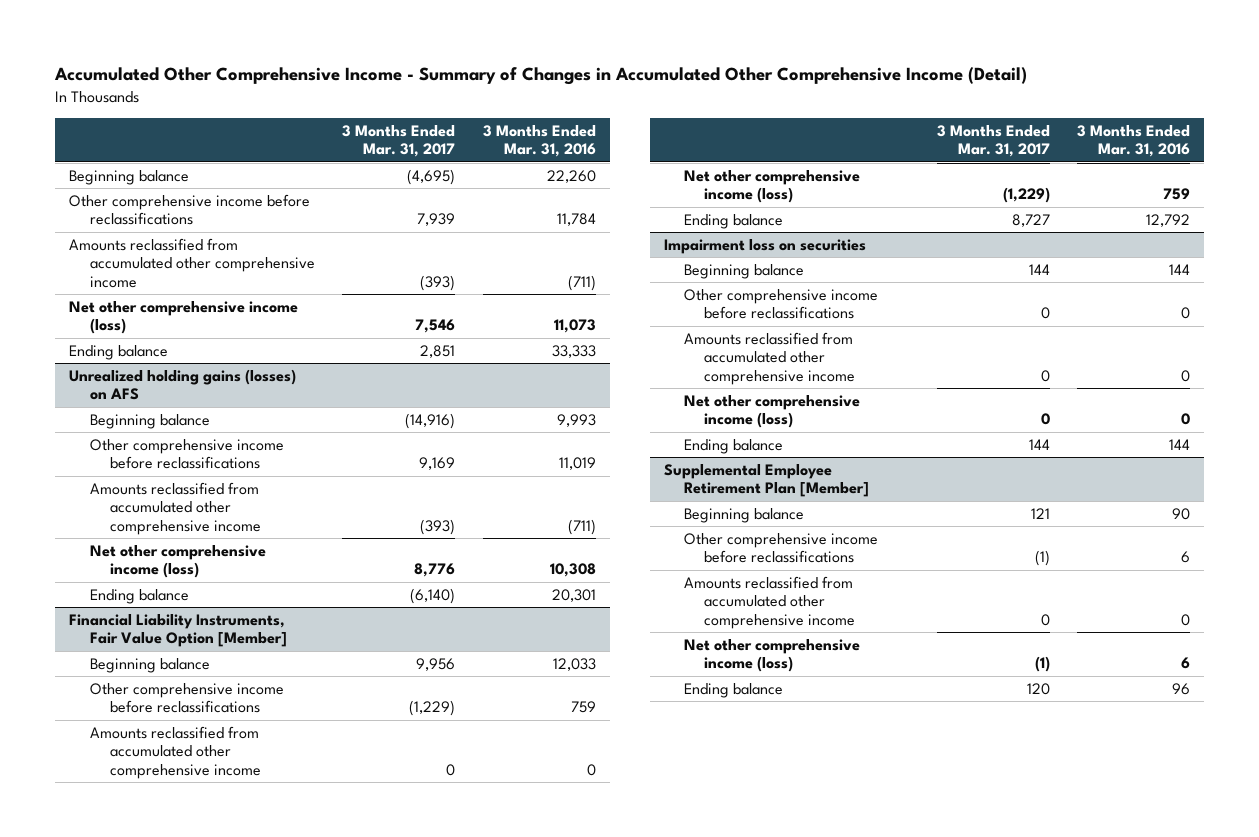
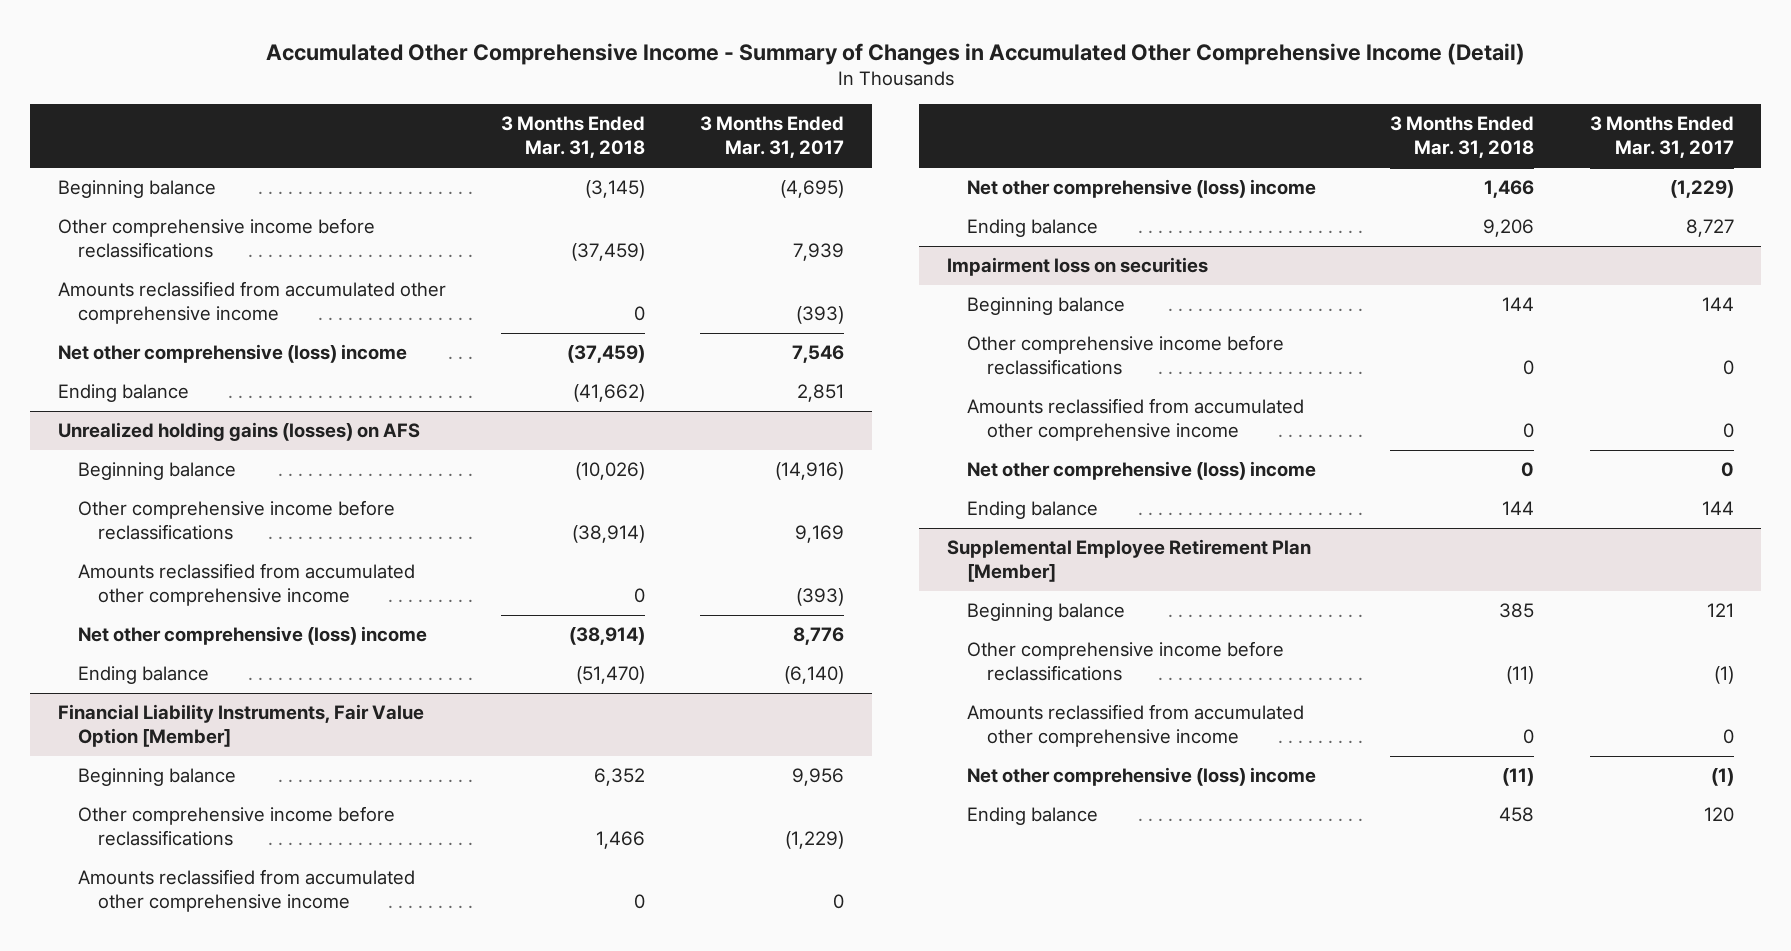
[482,124,596,158] 3 Months Ended Mar. 31, 2016 -> none
none -> [501,116,646,159] 3 Months Ended Mar. 31, 2018
[69,301,299,335] Net other comprehensive income (loss) -> [57,344,407,364] Net other comprehensive (loss) income
[89,545,266,579] Net other comprehensive income (loss) -> [77,626,427,646] Net other comprehensive (loss) income
[683,170,860,204] Net other comprehensive income (loss) -> [967,179,1317,199] Net other comprehensive (loss) income
[683,395,860,429] Net other comprehensive income (loss) -> [967,461,1317,481] Net other comprehensive (loss) income
[683,639,860,673] Net other comprehensive income (loss) -> [967,767,1317,787] Net other comprehensive (loss) income

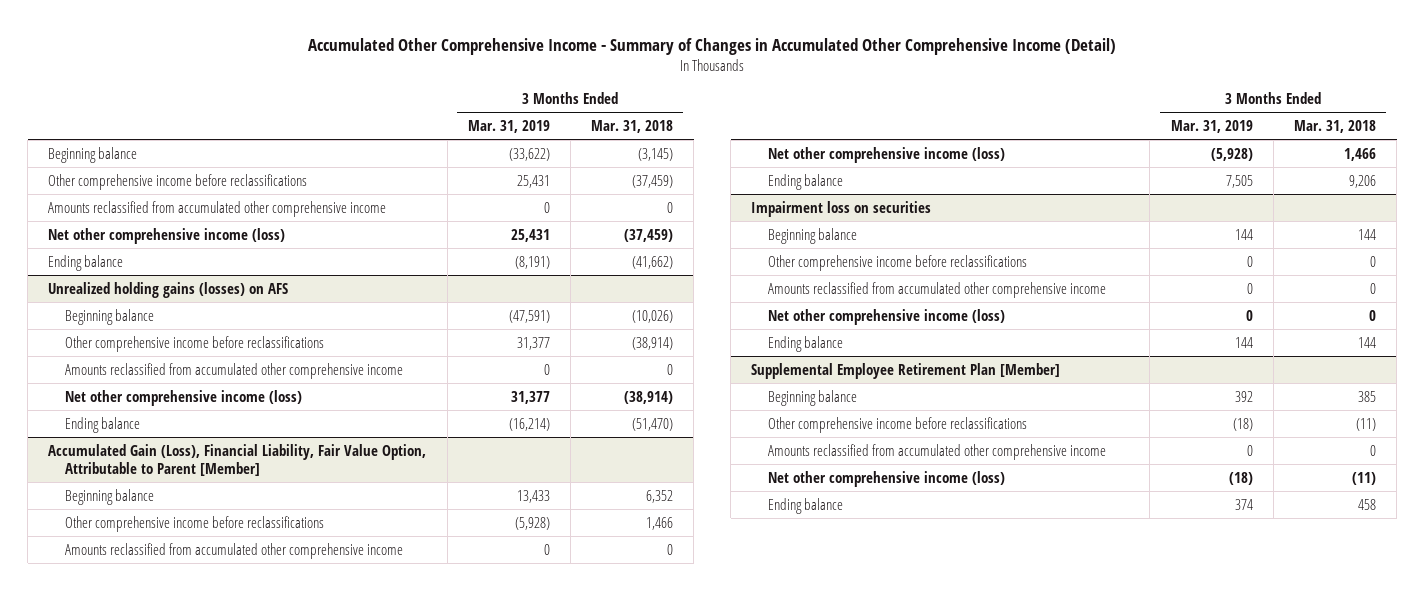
[700,116,845,159] 3 Months Ended Mar. 31, 2017 -> none
none -> [467,119,550,133] Mar. 31, 2019
[57,344,407,364] Net other comprehensive (loss) income -> [48,227,286,244] Net other comprehensive income (loss)
[77,626,427,646] Net other comprehensive (loss) income -> [65,389,303,406] Net other comprehensive income (loss)
[57,704,424,748] Financial Liability Instruments, Fair Value Option [Member] -> none
none -> [48,443,427,476] Accumulated Gain (Loss), Financial Liability, Fair Value Option, Attributable to Parent [Member]
[967,179,1317,199] Net other comprehensive (loss) income -> [767,146,1005,163] Net other comprehensive income (loss)
[967,461,1317,481] Net other comprehensive (loss) income -> [767,308,1005,325] Net other comprehensive income (loss)
[967,767,1317,787] Net other comprehensive (loss) income -> [767,470,1005,487] Net other comprehensive income (loss)

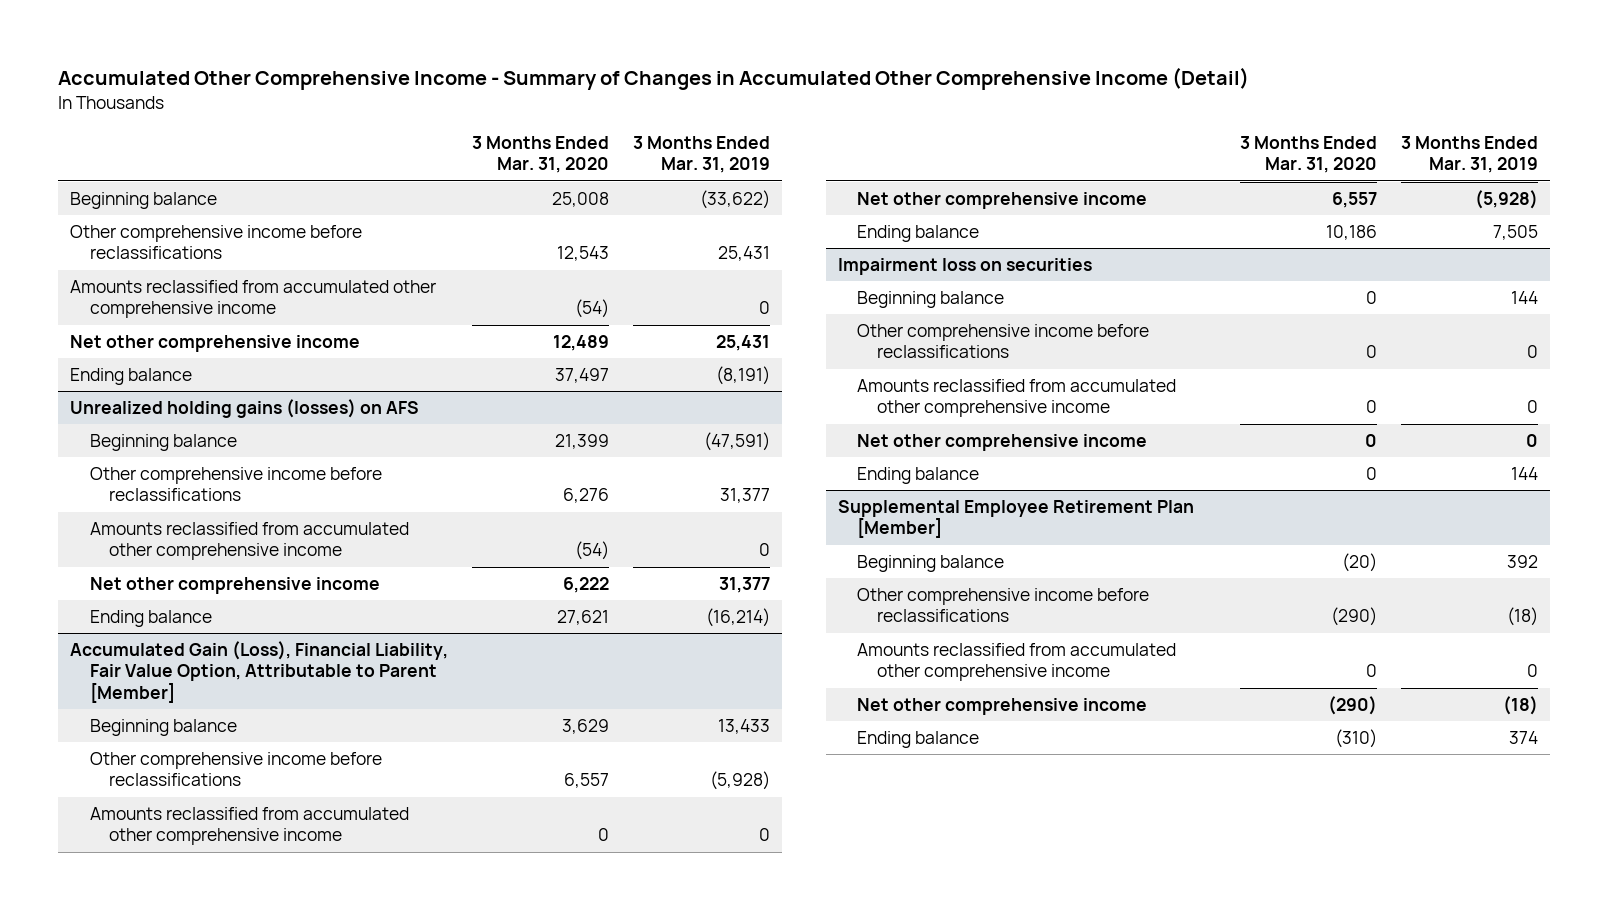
[591,119,674,133] Mar. 31, 2018 -> none
none -> [472,135,610,174] 3 Months Ended Mar. 31, 2020
[48,227,286,244] Net other comprehensive income (loss) -> [70,334,361,352] Net other comprehensive income
[65,389,303,406] Net other comprehensive income (loss) -> [89,576,380,594] Net other comprehensive income
[767,146,1005,163] Net other comprehensive income (loss) -> [857,191,1148,209] Net other comprehensive income
[767,308,1005,325] Net other comprehensive income (loss) -> [857,433,1148,451] Net other comprehensive income
[767,470,1005,487] Net other comprehensive income (loss) -> [857,697,1148,715] Net other comprehensive income

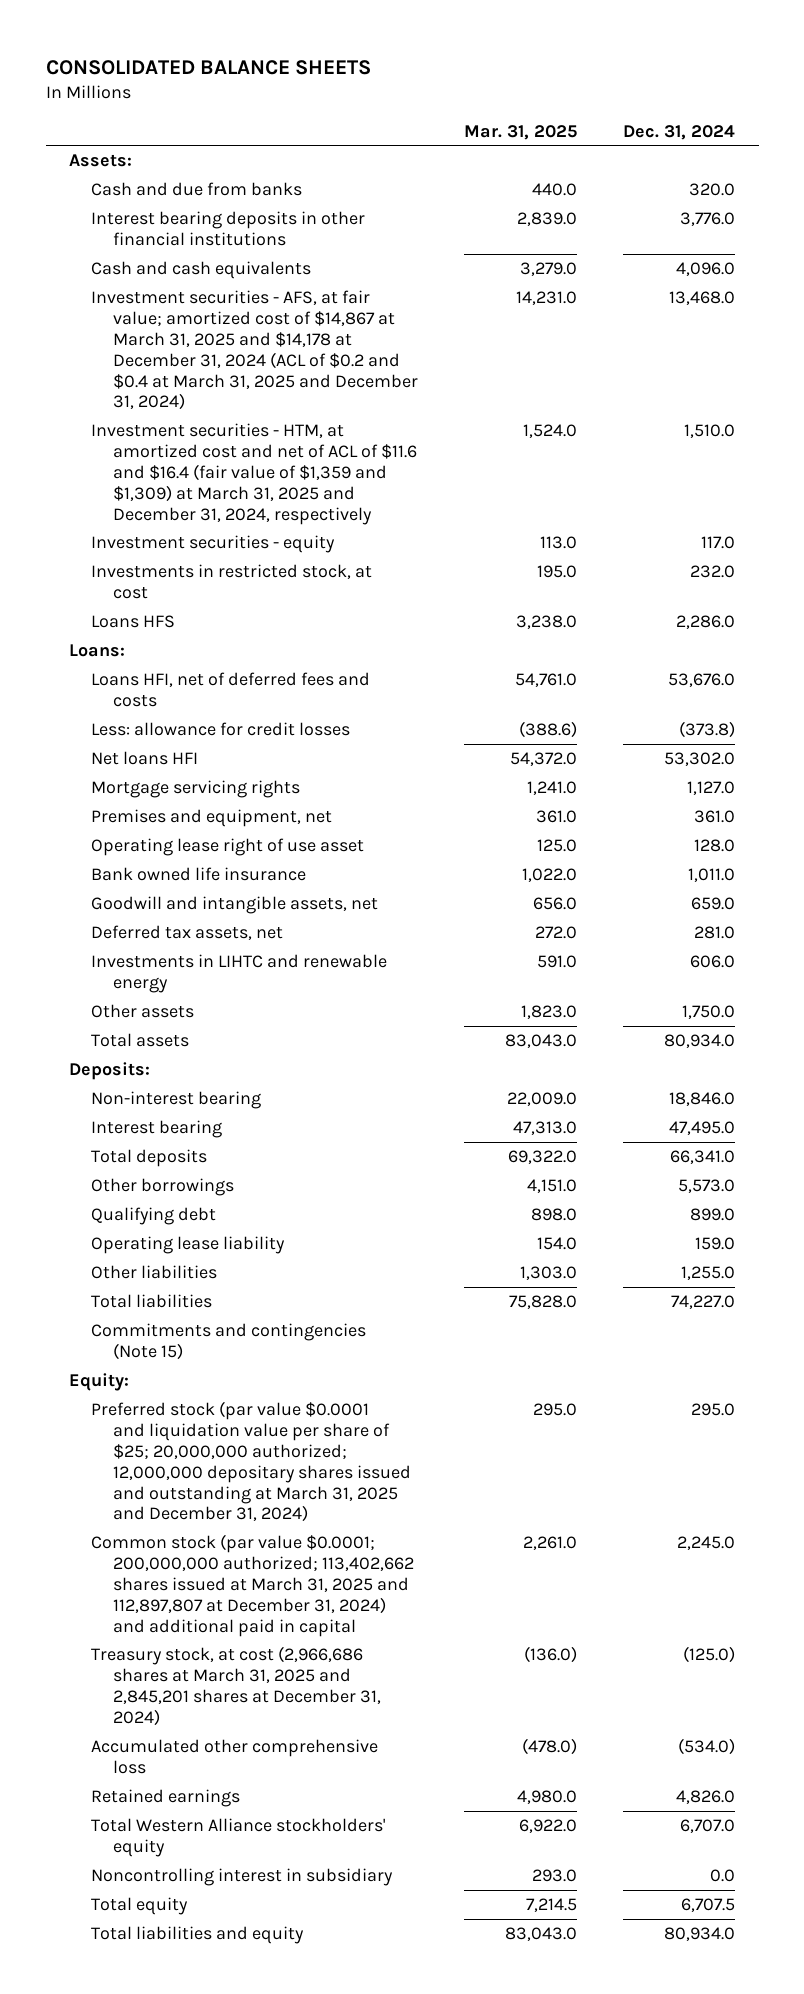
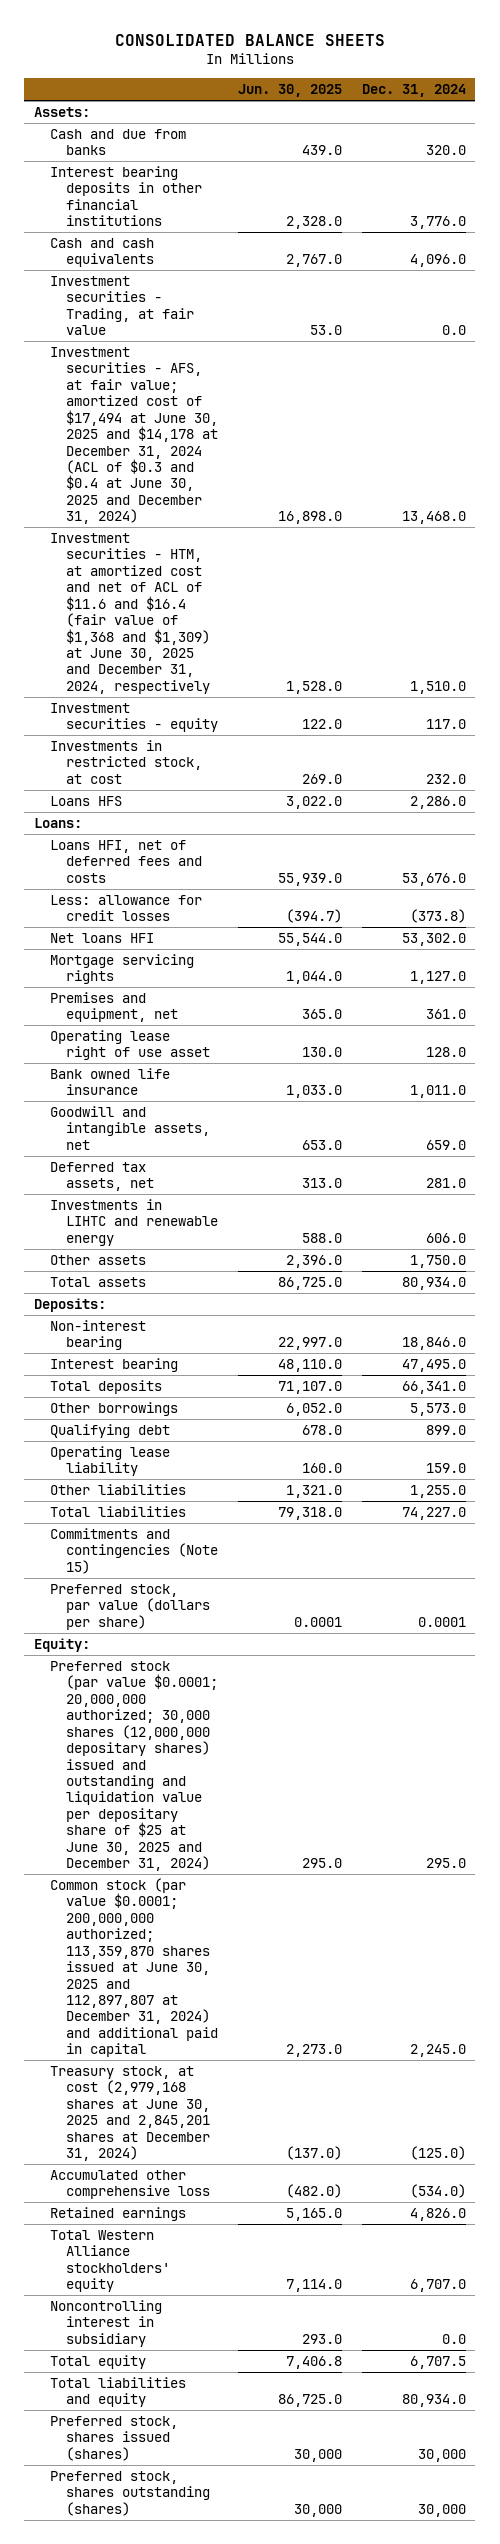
[464,124,578,140] Mar. 31, 2025 -> none
none -> [237,84,342,98] Jun. 30, 2025
none -> [49,276,194,336] Investment securities - Trading, at fair value
[90,290,418,411] Investment securities - AFS, at fair value; amortized cost of $14,867 at March 31, 2025 and $14,178 at December 31, 2024 (ACL of $0.2 and $0.4 at March 31, 2025 and December 31, 2024) -> [49,347,218,525] Investment securities - AFS, at fair value; amortized cost of $17,494 at June 30, 2025 and $14,178 at December 31, 2024 (ACL of $0.3 and $0.4 at June 30, 2025 and December 31, 2024)
[90,423,417,525] Investment securities - HTM, at amortized cost and net of ACL of $11.6 and $16.4 (fair value of $1,359 and $1,309) at March 31, 2025 and December 31, 2024, respectively -> [49,533,210,694] Investment securities - HTM, at amortized cost and net of ACL of $11.6 and $16.4 (fair value of $1,368 and $1,309) at June 30, 2025 and December 31, 2024, respectively
none -> [49,1584,210,1630] Preferred stock, par value (dollars per share)
[90,1401,411,1523] Preferred stock (par value $0.0001 and liquidation value per share of $25; 20,000,000 authorized; 12,000,000 depositary shares issued and outstanding at March 31, 2025 and December 31, 2024) -> [49,1661,218,1872] Preferred stock (par value $0.0001; 20,000,000 authorized; 30,000 shares (12,000,000 depositary shares) issued and outstanding and liquidation value per depositary share of $25 at June 30, 2025 and December 31, 2024)
[90,1534,414,1637] Common stock (par value $0.0001; 200,000,000 authorized; 113,402,662 shares issued at March 31, 2025 and 112,897,807 at December 31, 2024) and additional paid in capital -> [49,1878,218,2058] Common stock (par value $0.0001; 200,000,000 authorized; 113,359,870 shares issued at June 30, 2025 and 112,897,807 at December 31, 2024) and additional paid in capital
[90,1646,381,1726] Treasury stock, at cost (2,966,686 shares at March 31, 2025 and 2,845,201 shares at December 31, 2024) -> [49,2066,210,2162] Treasury stock, at cost (2,979,168 shares at June 30, 2025 and 2,845,201 shares at December 31, 2024)
none -> [49,2416,178,2461] Preferred stock, shares issued (shares)
none -> [49,2471,210,2516] Preferred stock, shares outstanding (shares)

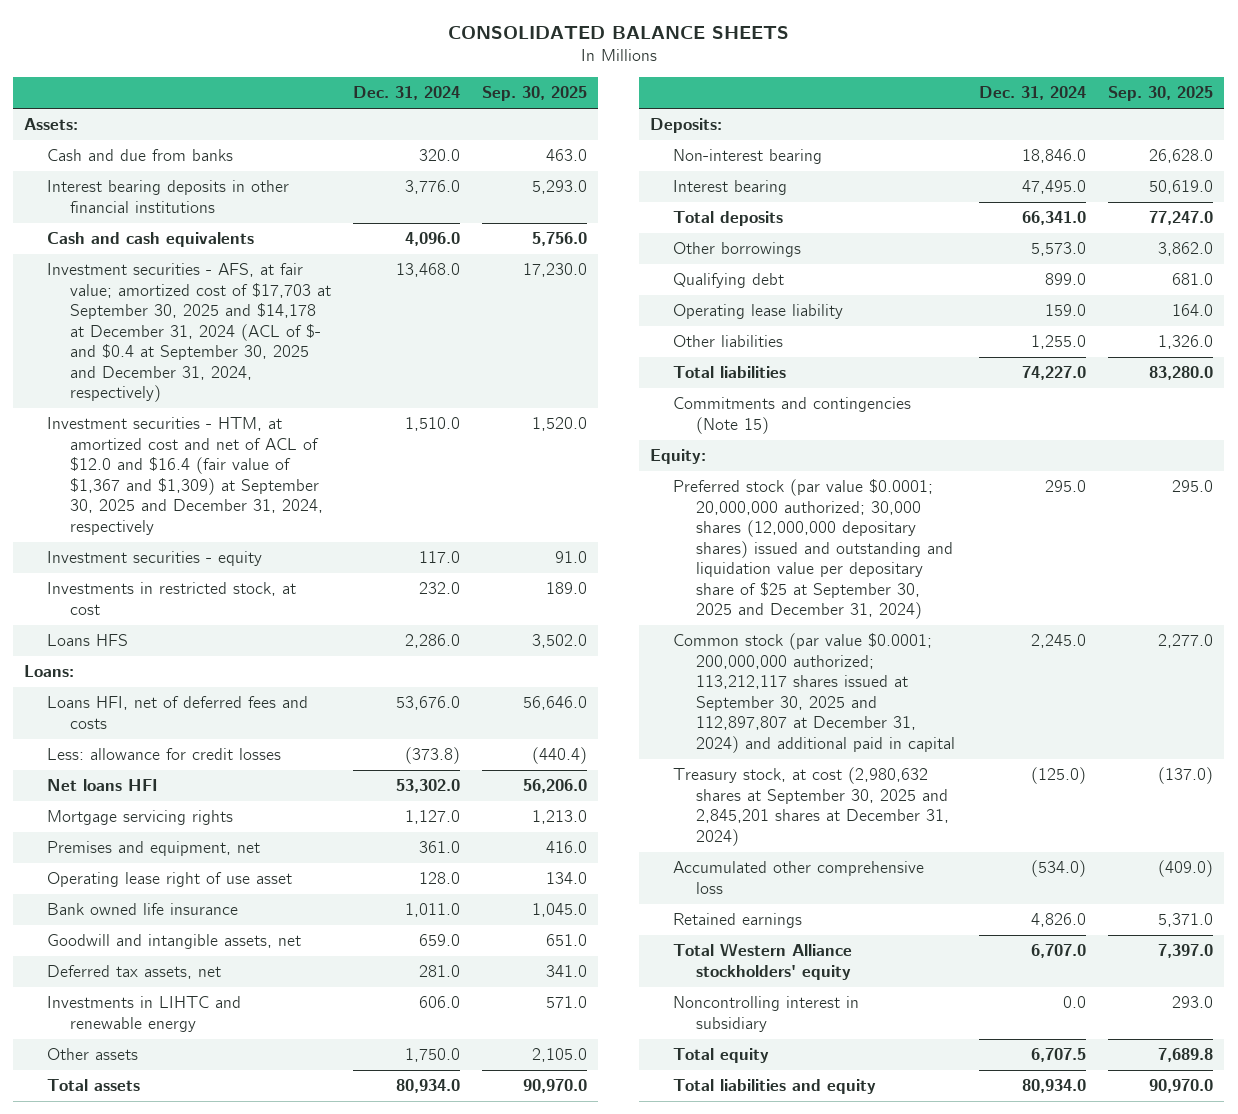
[237,84,342,98] Jun. 30, 2025 -> none
none -> [482,86,588,102] Sep. 30, 2025
[49,276,194,336] Investment securities - Trading, at fair value -> none
[49,347,218,525] Investment securities - AFS, at fair value; amortized cost of $17,494 at June 30, 2025 and $14,178 at December 31, 2024 (ACL of $0.3 and $0.4 at June 30, 2025 and December 31, 2024) -> [47,263,331,403] Investment securities - AFS, at fair value; amortized cost of $17,703 at September 30, 2025 and $14,178 at December 31, 2024 (ACL of $- and $0.4 at September 30, 2025 and December 31, 2024, respectively)
[49,533,210,694] Investment securities - HTM, at amortized cost and net of ACL of $11.6 and $16.4 (fair value of $1,368 and $1,309) at June 30, 2025 and December 31, 2024, respectively -> [47,417,323,535] Investment securities - HTM, at amortized cost and net of ACL of $12.0 and $16.4 (fair value of $1,367 and $1,309) at September 30, 2025 and December 31, 2024, respectively
[49,1584,210,1630] Preferred stock, par value (dollars per share) -> none
[49,1661,218,1872] Preferred stock (par value $0.0001; 20,000,000 authorized; 30,000 shares (12,000,000 depositary shares) issued and outstanding and liquidation value per depositary share of $25 at June 30, 2025 and December 31, 2024) -> [673,479,953,620] Preferred stock (par value $0.0001; 20,000,000 authorized; 30,000 shares (12,000,000 depositary shares) issued and outstanding and liquidation value per depositary share of $25 at September 30, 2025 and December 31, 2024)
[49,1878,218,2058] Common stock (par value $0.0001; 200,000,000 authorized; 113,359,870 shares issued at June 30, 2025 and 112,897,807 at December 31, 2024) and additional paid in capital -> [673,633,955,753] Common stock (par value $0.0001; 200,000,000 authorized; 113,212,117 shares issued at September 30, 2025 and 112,897,807 at December 31, 2024) and additional paid in capital
[49,2066,210,2162] Treasury stock, at cost (2,979,168 shares at June 30, 2025 and 2,845,201 shares at December 31, 2024) -> [673,767,949,846] Treasury stock, at cost (2,980,632 shares at September 30, 2025 and 2,845,201 shares at December 31, 2024)
[49,2416,178,2461] Preferred stock, shares issued (shares) -> none
[49,2471,210,2516] Preferred stock, shares outstanding (shares) -> none

